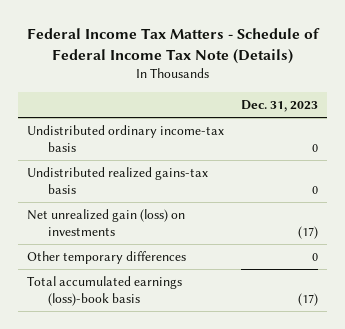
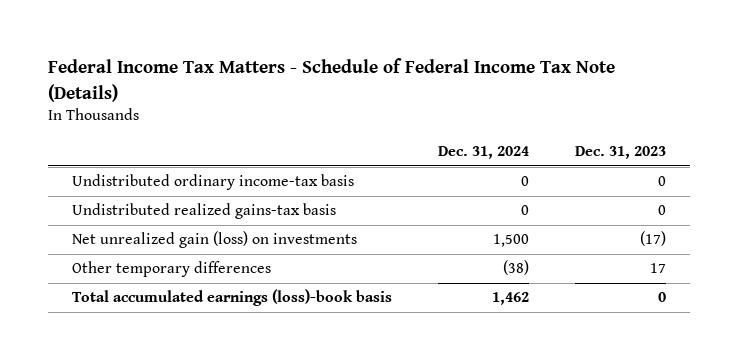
none -> [438,146,530,160] Dec. 31, 2024
[312,253,319,262] 0 -> [650,263,667,274] 17
[298,292,319,306] (17) -> [658,292,667,303] 0

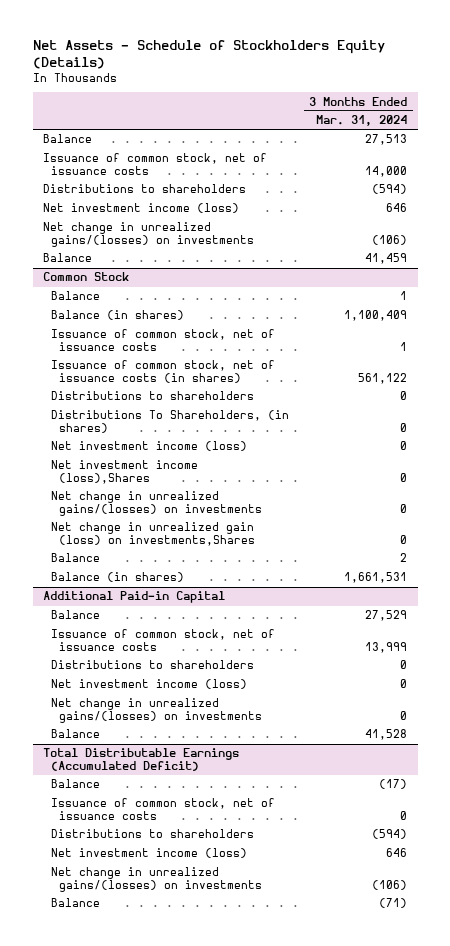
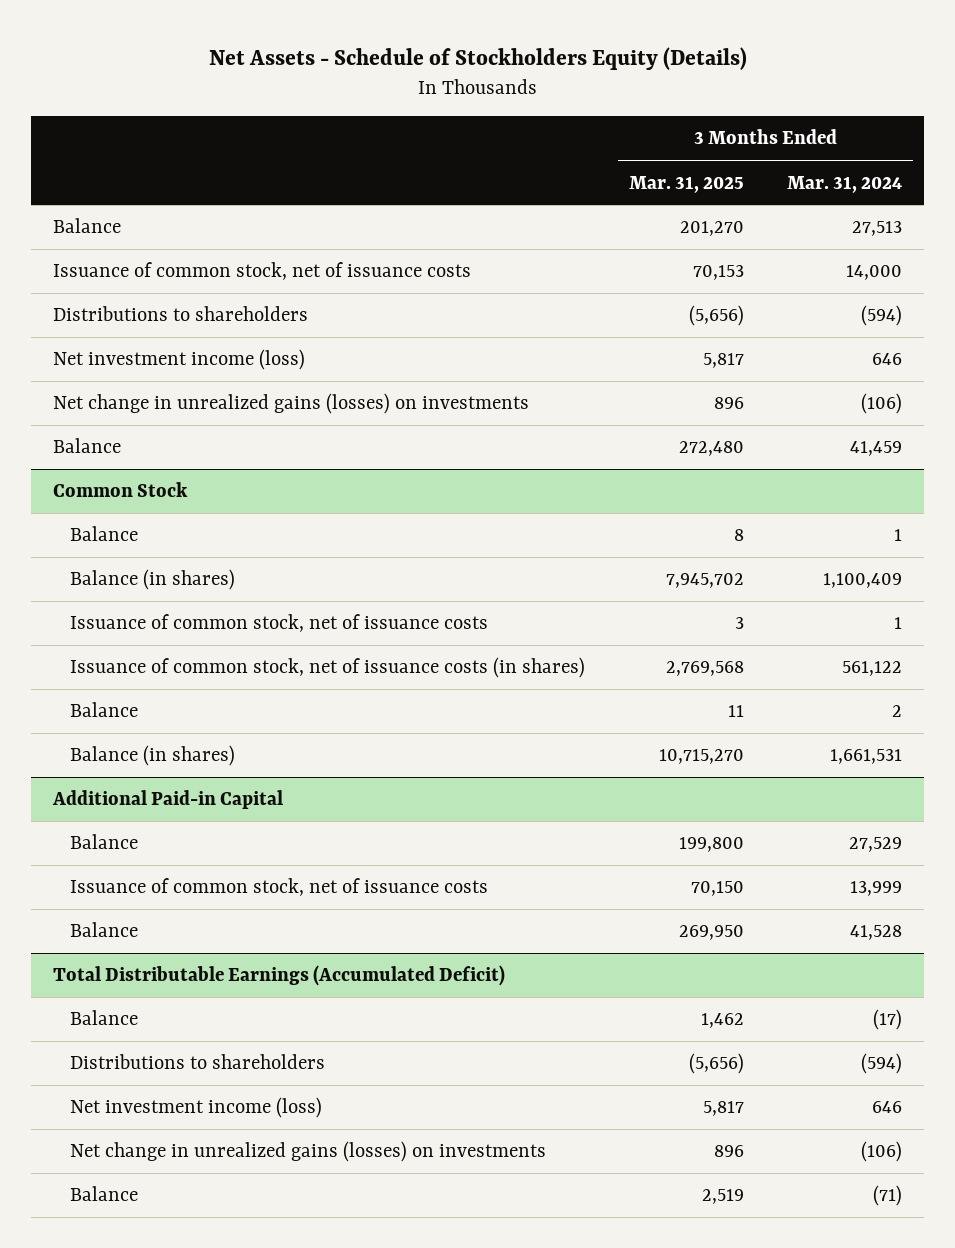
none -> [628,175,744,193] Mar. 31, 2025
[43,222,254,248] Net change in unrealized gains/(losses) on investments -> [52,393,529,415] Net change in unrealized gains (losses) on investments
[50,391,254,401] Distributions to shareholders -> none
[50,410,289,434] Distributions To Shareholders, (in shares) -> none
[50,441,247,452] Net investment income (loss) -> none
[50,460,198,485] Net investment income (loss),Shares -> none
[50,491,262,517] Net change in unrealized gains/(losses) on investments -> none
[50,522,255,547] Net change in unrealized gain (loss) on investments,Shares -> none
[50,660,254,670] Distributions to shareholders -> none
[50,679,247,690] Net investment income (loss) -> none
[50,698,262,724] Net change in unrealized gains/(losses) on investments -> none
[50,798,275,821] Issuance of common stock, net of issuance costs -> none
[50,867,262,893] Net change in unrealized gains/(losses) on investments -> [70,1141,547,1163] Net change in unrealized gains (losses) on investments

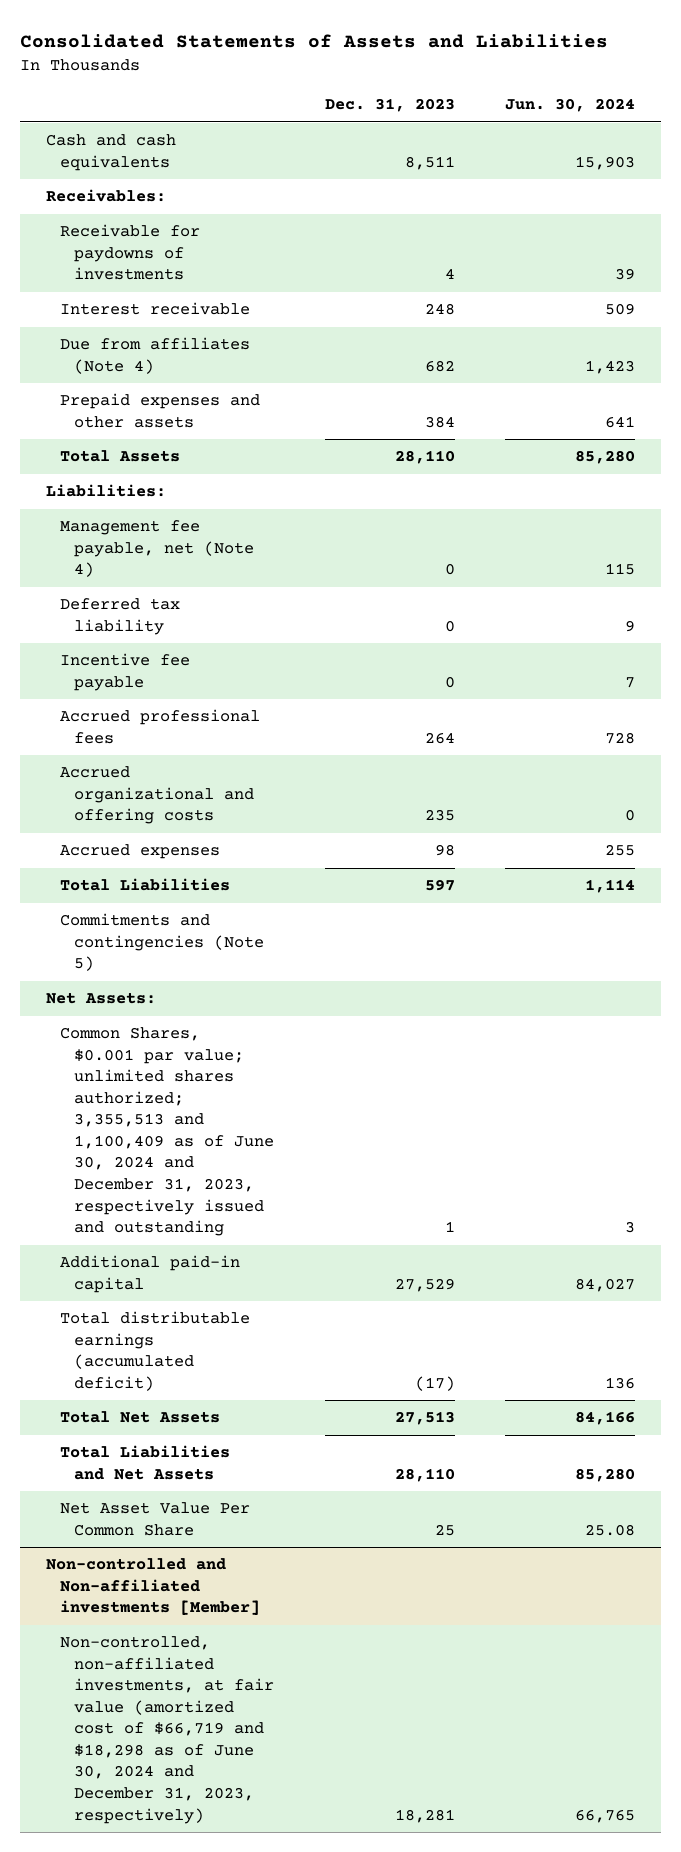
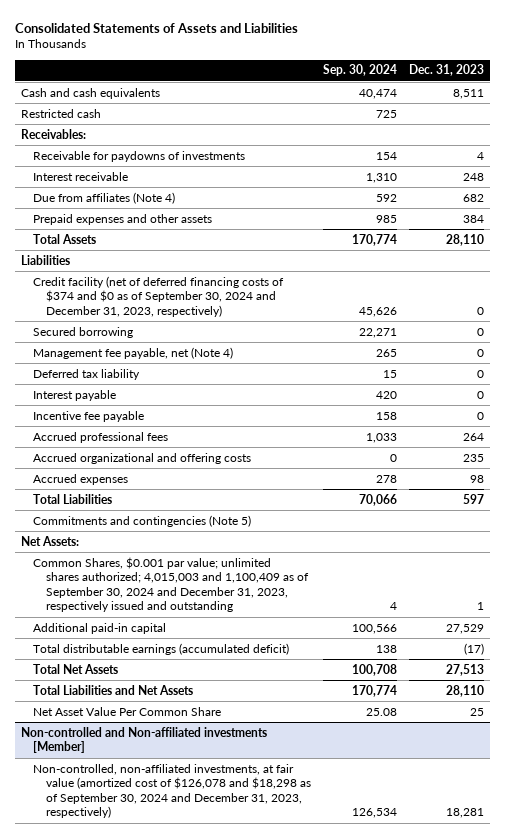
[505,98,636,113] Jun. 30, 2024 -> none
none -> [322,64,397,77] Sep. 30, 2024
none -> [21,108,102,118] Restricted cash
[45,484,166,498] Liabilities: -> [21,254,71,265] Liabilities
none -> [33,275,285,317] Credit facility (net of deferred financing costs of $374 and $0 as of September 30, 2024 and December 31, 2023, respectively)
none -> [33,326,134,338] Secured borrowing
none -> [33,389,117,401] Interest payable
[59,1027,274,1237] Common Shares, $0.001 par value; unlimited shares authorized; 3,355,513 and 1,100,409 as of June 30, 2024 and December 31, 2023, respectively issued and outstanding -> [33,556,309,613] Common Shares, $0.001 par value; unlimited shares authorized; 4,015,003 and 1,100,409 as of September 30, 2024 and December 31, 2023, respectively issued and outstanding
[59,1636,274,1824] Non-controlled, non-affiliated investments, at fair value (amortized cost of $66,719 and $18,298 as of June 30, 2024 and December 31, 2023, respectively) -> [33,763,311,819] Non-controlled, non-affiliated investments, at fair value (amortized cost of $126,078 and $18,298 as of September 30, 2024 and December 31, 2023, respectively)

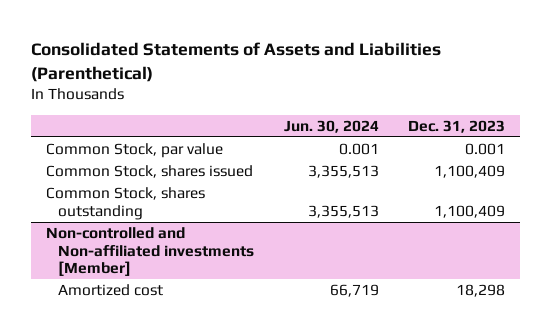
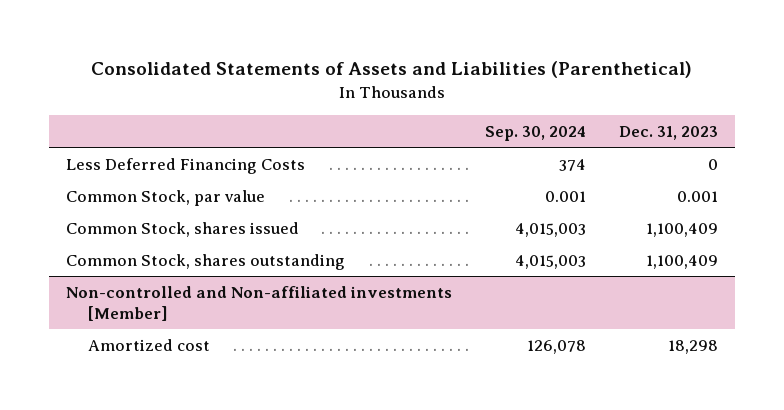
[283,119,379,133] Jun. 30, 2024 -> none
none -> [485,125,587,141] Sep. 30, 2024
none -> [65,157,305,174] Less Deferred Financing Costs

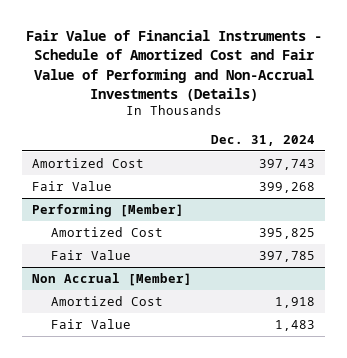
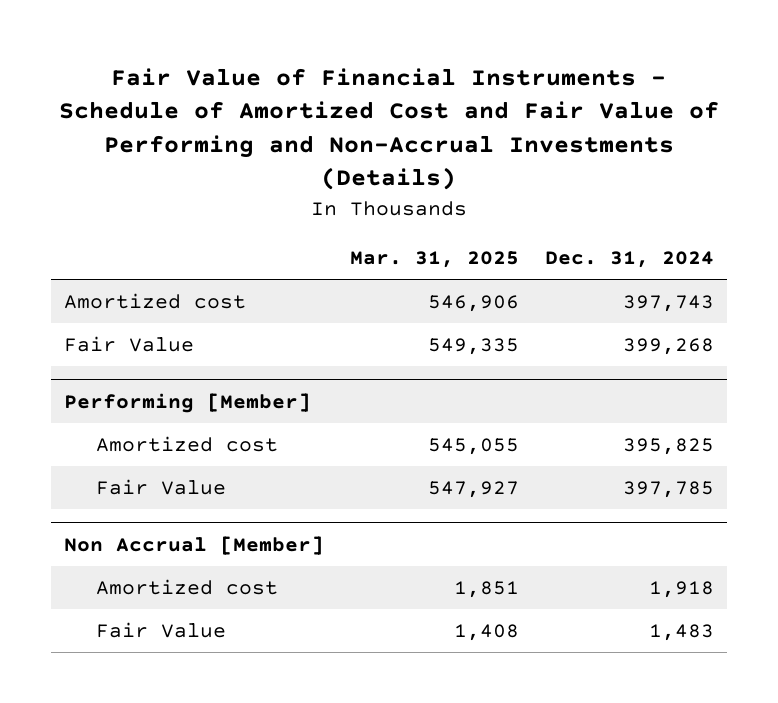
none -> [350,251,520,269] Mar. 31, 2025
[31,157,144,168] Amortized Cost -> [64,292,247,309] Amortized cost
[51,226,164,237] Amortized Cost -> [96,435,279,452] Amortized cost
[51,295,164,306] Amortized Cost -> [96,578,279,595] Amortized cost

